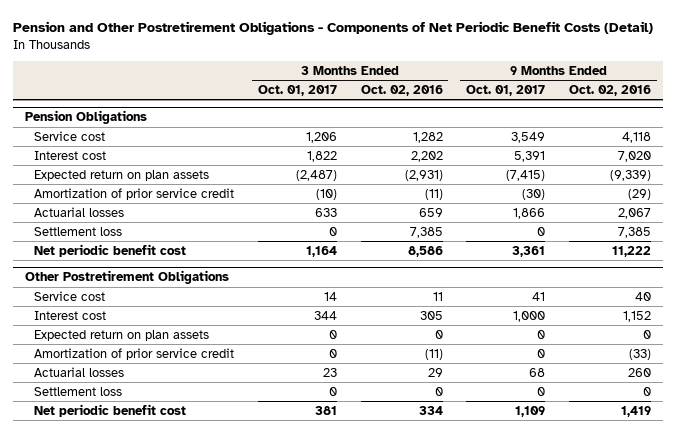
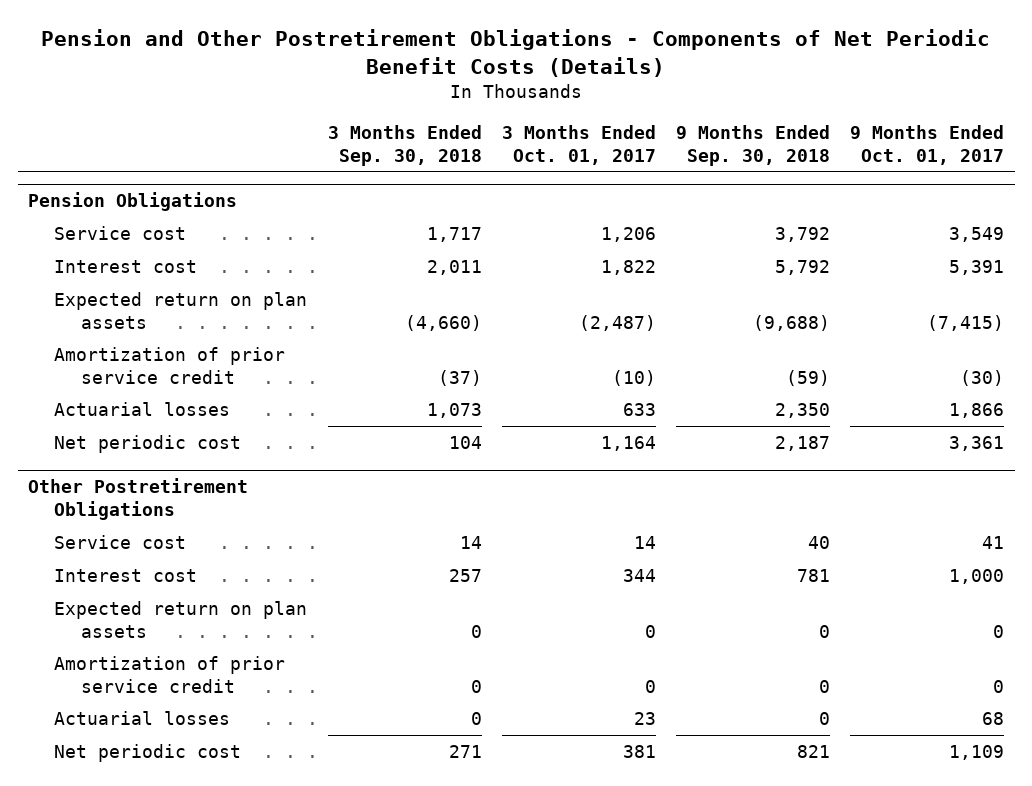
[13,21,654,36] Pension and Other Postretirement Obligations - Components of Net Periodic Benefit Costs (Detail) -> [41,28,991,77] Pension and Other Postretirement Obligations - Components of Net Periodic Benefit Costs (Details)
[360,84,443,96] Oct. 02, 2016 -> none
[568,84,651,96] Oct. 02, 2016 -> none
none -> [327,125,482,166] 3 Months Ended Sep. 30, 2018
none -> [676,125,831,166] 9 Months Ended Sep. 30, 2018
[34,226,123,236] Settlement loss -> none
[34,243,187,257] Net periodic benefit cost -> [54,434,242,453] Net periodic cost
[34,386,123,396] Settlement loss -> none
[34,403,187,417] Net periodic benefit cost -> [54,743,242,762] Net periodic cost

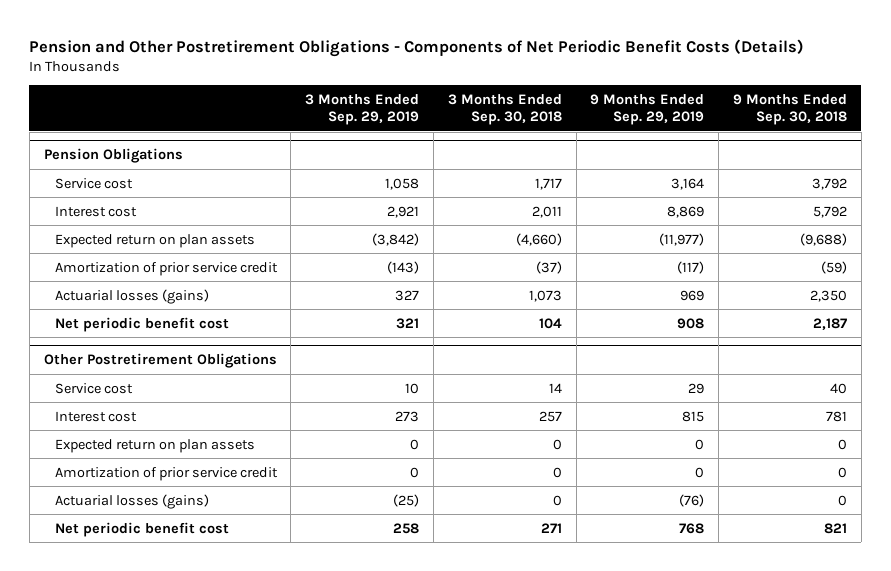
[501,125,656,165] 3 Months Ended Oct. 01, 2017 -> none
[850,125,1005,165] 9 Months Ended Oct. 01, 2017 -> none
none -> [305,93,420,126] 3 Months Ended Sep. 29, 2019
none -> [590,93,705,126] 9 Months Ended Sep. 29, 2019
[54,401,231,416] Actuarial losses -> [54,288,209,304] Actuarial losses (gains)
[54,434,242,453] Net periodic cost -> [54,316,229,332] Net periodic benefit cost
[54,710,231,725] Actuarial losses -> [54,493,209,509] Actuarial losses (gains)
[54,743,242,762] Net periodic cost -> [54,521,229,537] Net periodic benefit cost

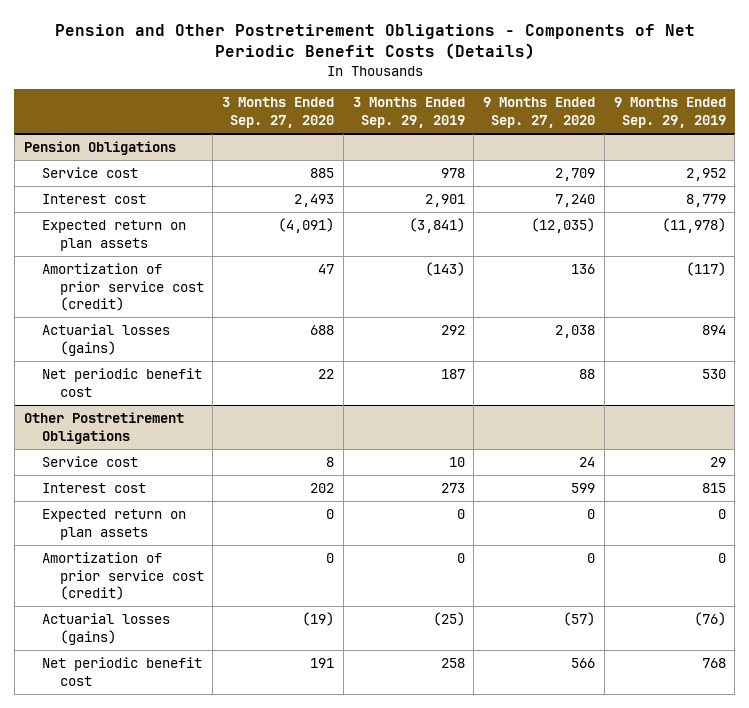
[447,93,562,126] 3 Months Ended Sep. 30, 2018 -> none
[732,93,847,126] 9 Months Ended Sep. 30, 2018 -> none
none -> [222,97,335,129] 3 Months Ended Sep. 27, 2020
none -> [483,97,596,129] 9 Months Ended Sep. 27, 2020
[385,177,420,190] 1,058 -> [440,168,465,179] 978
[671,177,705,190] 3,164 -> [685,168,726,182] 2,952
[387,205,420,218] 2,921 -> [424,194,465,208] 2,901
[667,205,705,218] 8,869 -> [685,194,726,208] 8,779
[372,232,420,246] (3,842) -> [408,218,465,234] (3,841)
[659,232,705,246] (11,977) -> [661,218,726,234] (11,978)
[54,261,278,276] Amortization of prior service credit -> [41,263,204,312] Amortization of prior service cost (credit)
[395,289,420,301] 327 -> [440,325,465,336] 292
[680,289,705,301] 969 -> [701,325,726,336] 894
[396,317,420,329] 321 -> [440,369,465,380] 187
[677,317,705,329] 908 -> [701,369,726,380] 530
[54,466,278,481] Amortization of prior service credit -> [41,552,204,601] Amortization of prior service cost (credit)

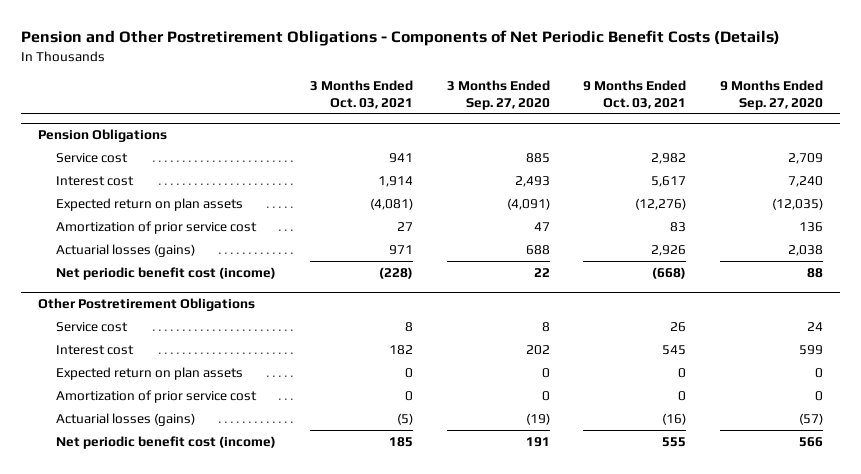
[352,97,465,129] 3 Months Ended Sep. 29, 2019 -> none
[613,97,726,129] 9 Months Ended Sep. 29, 2019 -> none
none -> [309,80,413,110] 3 Months Ended Oct. 03, 2021
none -> [583,80,687,110] 9 Months Ended Oct. 03, 2021
[41,263,204,312] Amortization of prior service cost (credit) -> [56,220,258,234] Amortization of prior service cost
[41,368,202,397] Net periodic benefit cost -> [56,266,277,280] Net periodic benefit cost (income)
[41,552,204,601] Amortization of prior service cost (credit) -> [56,389,258,403] Amortization of prior service cost
[41,657,202,686] Net periodic benefit cost -> [56,435,277,449] Net periodic benefit cost (income)

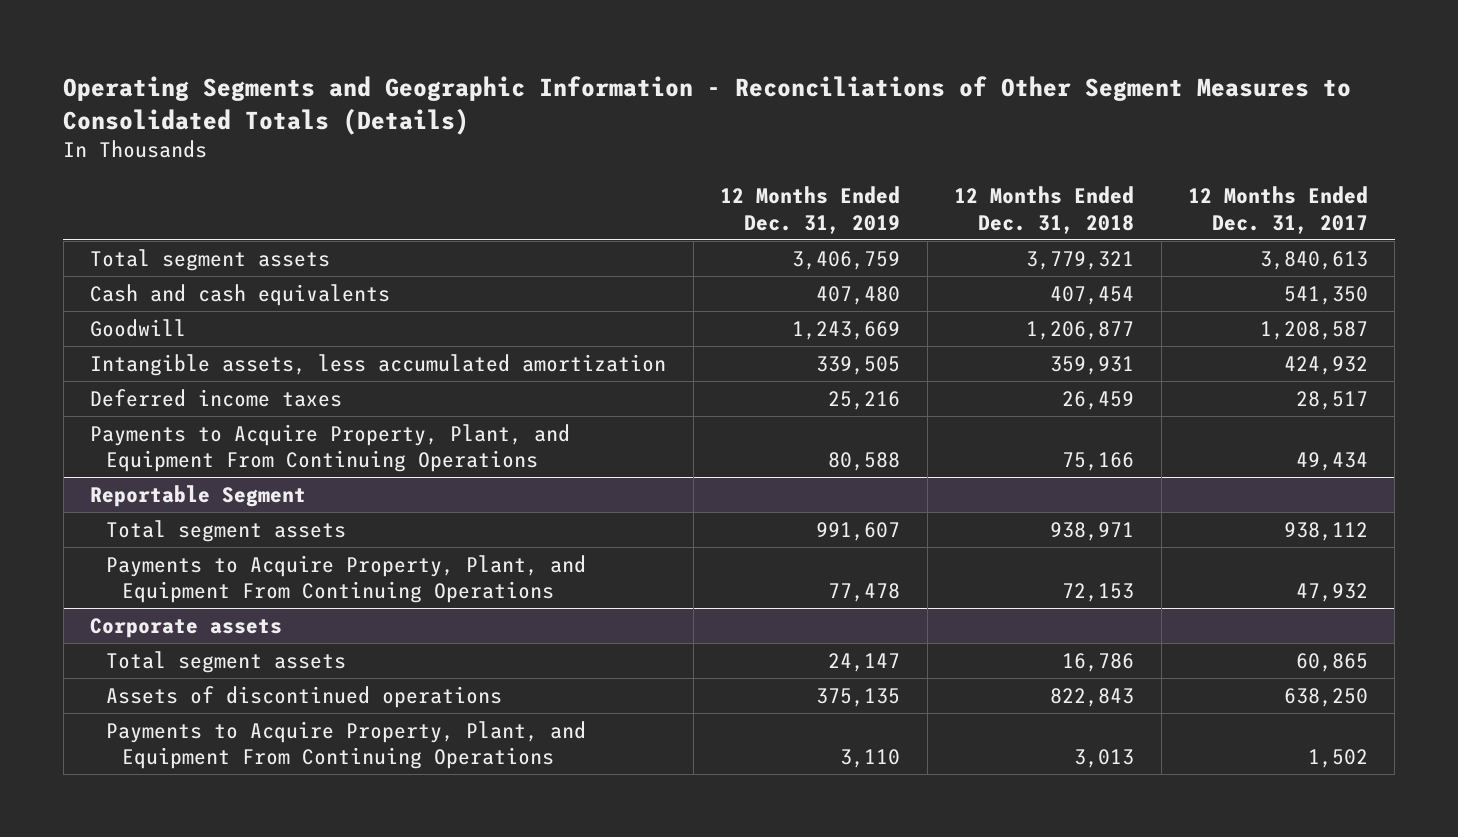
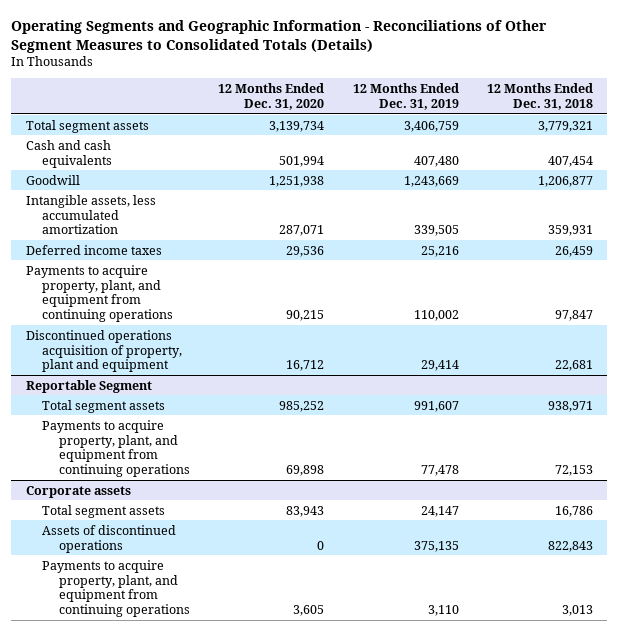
[1187,186,1368,234] 12 Months Ended Dec. 31, 2017 -> none
none -> [218,83,325,110] 12 Months Ended Dec. 31, 2020
[90,423,571,473] Payments to Acquire Property, Plant, and Equipment From Continuing Operations -> [25,264,174,323] Payments to acquire property, plant, and equipment from continuing operations
[828,452,901,472] 80,588 -> [413,310,459,322] 110,002
[1062,452,1135,472] 75,166 -> [555,310,594,322] 97,847
none -> [25,329,183,373] Discontinued operations acquisition of property, plant and equipment
[106,554,587,604] Payments to Acquire Property, Plant, and Equipment From Continuing Operations -> [42,419,190,478] Payments to acquire property, plant, and equipment from continuing operations
[106,720,587,770] Payments to Acquire Property, Plant, and Equipment From Continuing Operations -> [42,559,190,618] Payments to acquire property, plant, and equipment from continuing operations

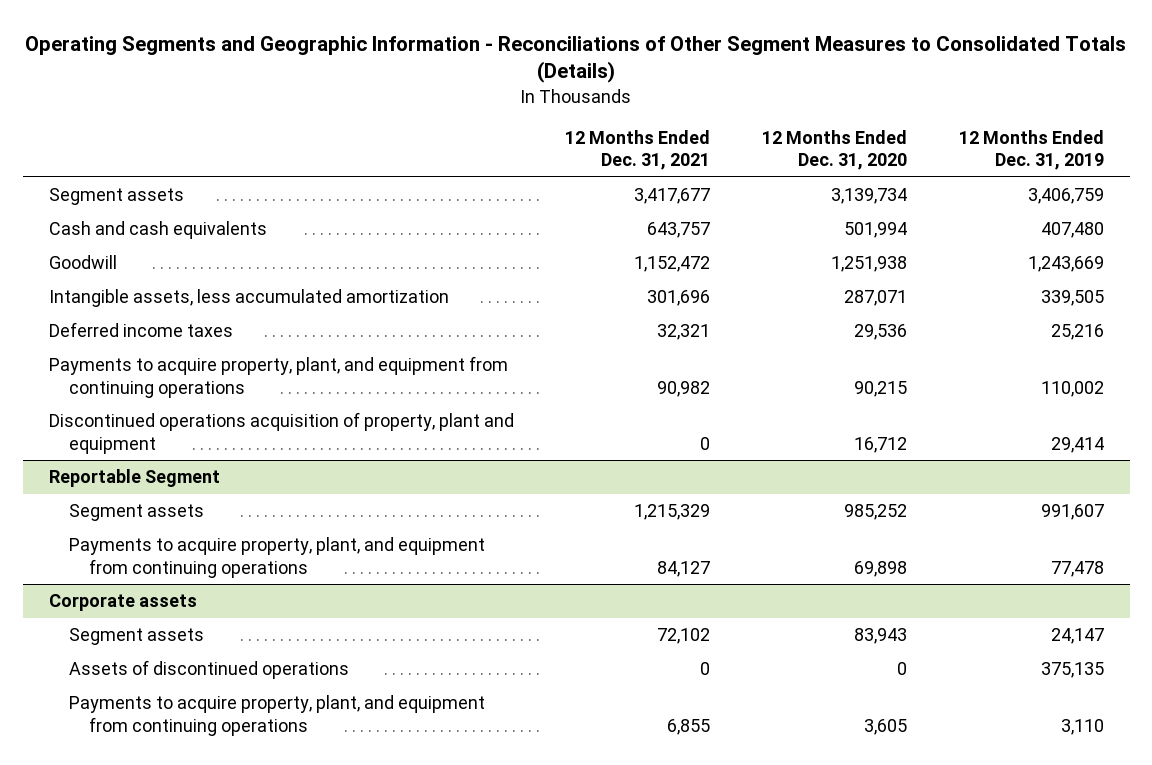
[487,83,594,110] 12 Months Ended Dec. 31, 2018 -> none
none -> [565,129,711,170] 12 Months Ended Dec. 31, 2021
[25,119,149,133] Total segment assets -> [48,188,184,206] Segment assets
[42,399,166,413] Total segment assets -> [68,504,204,522] Segment assets
[42,504,166,518] Total segment assets -> [68,628,204,646] Segment assets

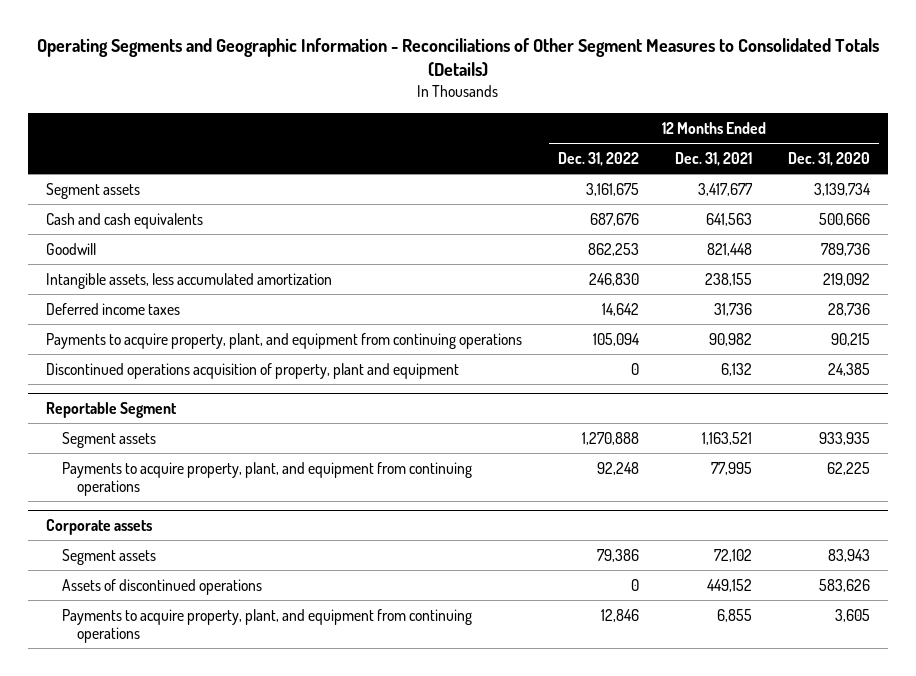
[958,129,1104,170] 12 Months Ended Dec. 31, 2019 -> none
none -> [558,152,640,167] Dec. 31, 2022
[647,222,711,239] 643,757 -> [706,212,753,226] 641,563
[844,222,908,239] 501,994 -> [819,212,871,226] 500,666
[634,256,711,273] 1,152,472 -> [707,242,753,256] 821,448
[831,256,908,273] 1,251,938 -> [821,242,871,256] 789,736
[647,290,711,307] 301,696 -> [705,272,753,286] 238,155
[844,290,908,307] 287,071 -> [823,272,871,286] 219,092
[657,324,711,341] 32,321 -> [714,302,753,316] 31,736
[854,324,908,341] 29,536 -> [828,302,871,316] 28,736
[700,436,711,450] 0 -> [721,362,753,376] 6,132
[854,436,908,453] 16,712 -> [828,362,871,376] 24,385
[634,504,711,521] 1,215,329 -> [702,431,753,445] 1,163,521
[844,504,908,521] 985,252 -> [819,431,871,445] 933,935
[657,560,711,577] 84,127 -> [711,461,753,475] 77,995
[854,560,908,577] 69,898 -> [827,461,871,475] 62,225
[700,662,711,676] 0 -> [707,578,753,592] 449,152
[897,662,908,676] 0 -> [819,578,871,592] 583,626

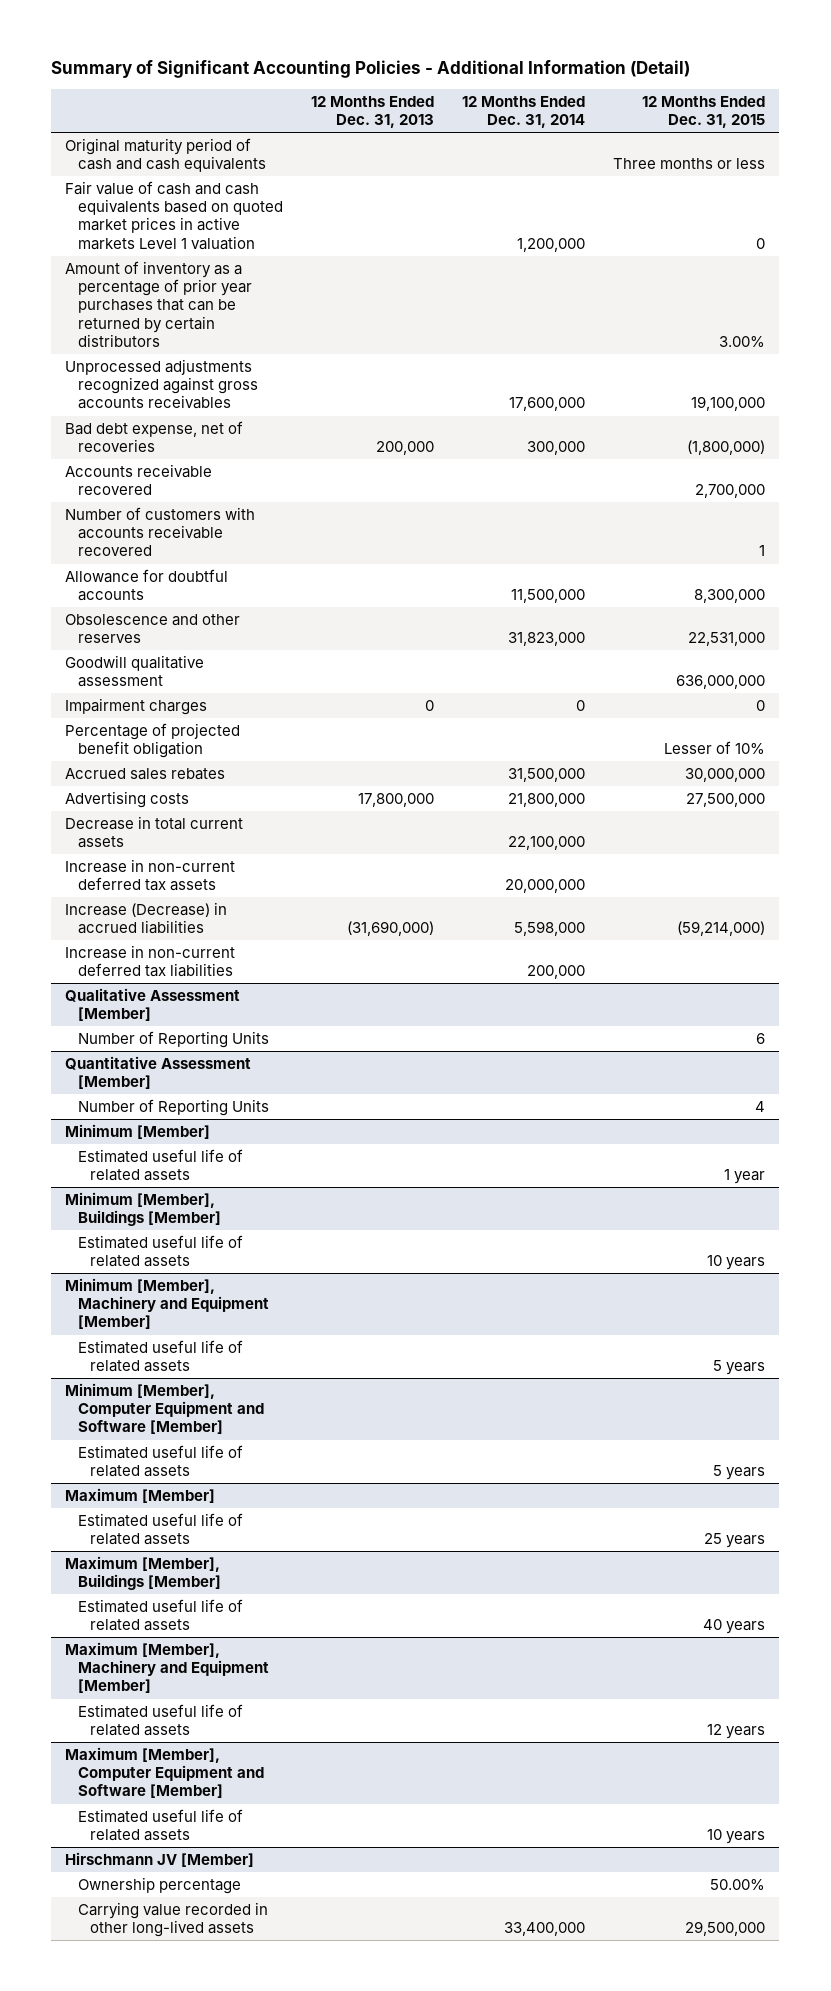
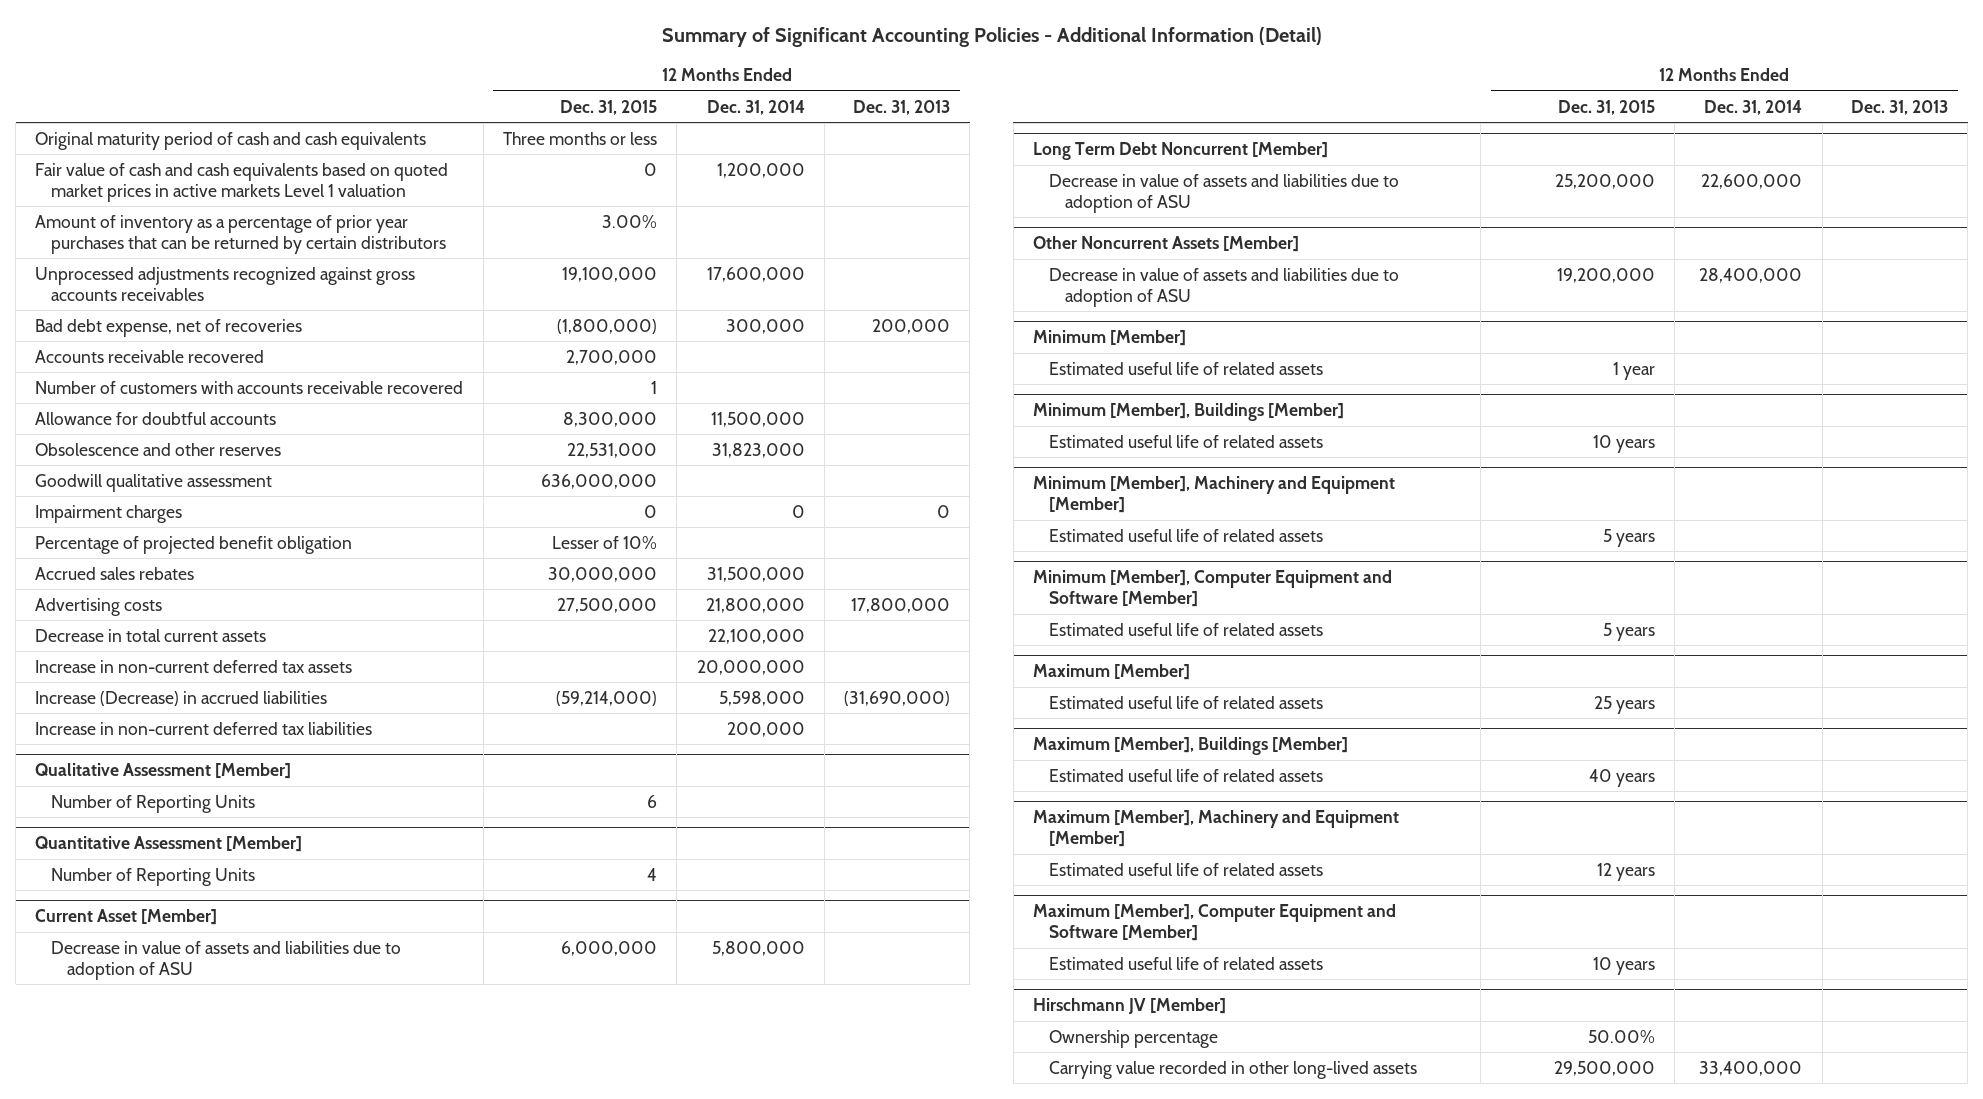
none -> [35,909,218,926] Current Asset [Member]
none -> [51,940,402,980] Decrease in value of assets and liabilities due to adoption of ASU
none -> [1033,142,1329,161] Long Term Debt Noncurrent [Member]
none -> [1048,173,1399,213] Decrease in value of assets and liabilities due to adoption of ASU
none -> [1033,236,1300,253] Other Noncurrent Assets [Member]
none -> [1048,267,1399,307] Decrease in value of assets and liabilities due to adoption of ASU

